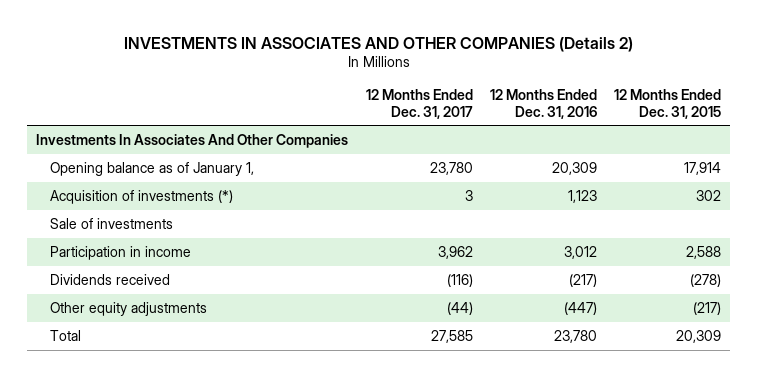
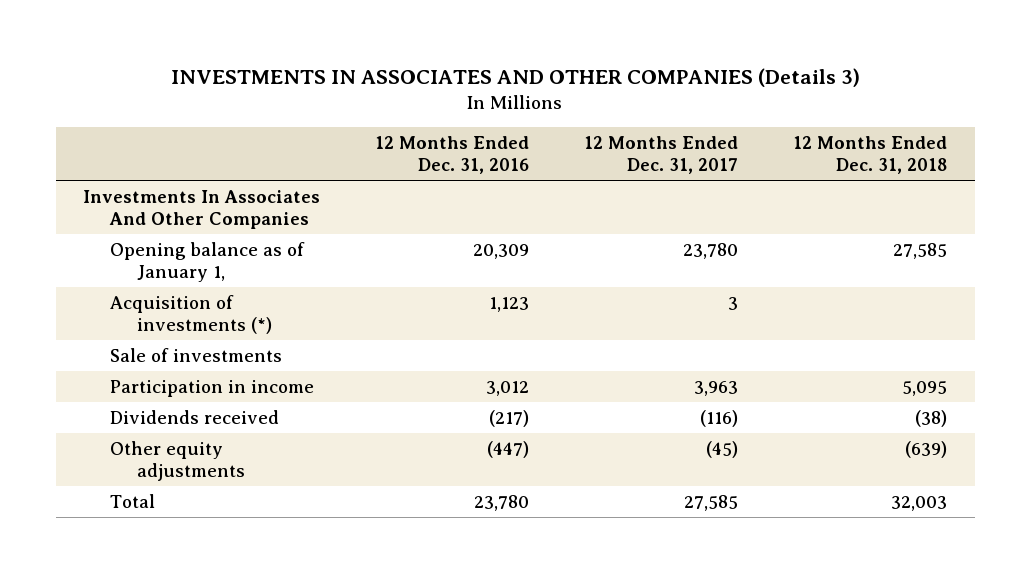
[123,36,633,52] INVESTMENTS IN ASSOCIATES AND OTHER COMPANIES (Details 2) -> [171,68,861,88] INVESTMENTS IN ASSOCIATES AND OTHER COMPANIES (Details 3)
[614,88,722,119] 12 Months Ended Dec. 31, 2015 -> none
none -> [793,136,948,175] 12 Months Ended Dec. 31, 2018
[437,245,473,259] 3,962 -> [694,380,739,396] 3,963
[446,301,473,315] (44) -> [706,440,739,458] (45)

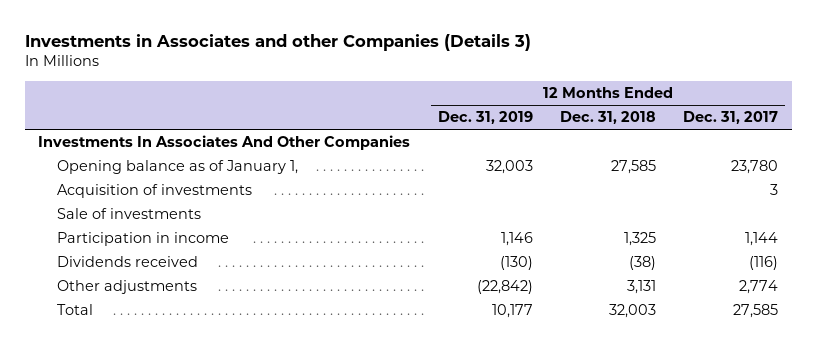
[171,68,861,88] INVESTMENTS IN ASSOCIATES AND OTHER COMPANIES (Details 3) -> [24,33,531,51] Investments in Associates and other Companies (Details 3)
[375,136,530,175] 12 Months Ended Dec. 31, 2016 -> none
none -> [437,111,533,125] Dec. 31, 2019
[110,294,273,334] Acquisition of investments (*) -> [57,184,253,199] Acquisition of investments
[694,380,739,396] 3,963 -> [745,232,779,247] 1,144
[902,380,948,396] 5,095 -> [624,232,657,247] 1,325
[110,440,246,481] Other equity adjustments -> [57,280,198,295] Other adjustments
[706,440,739,458] (45) -> [739,280,779,295] 2,774
[905,440,948,458] (639) -> [627,280,657,295] 3,131

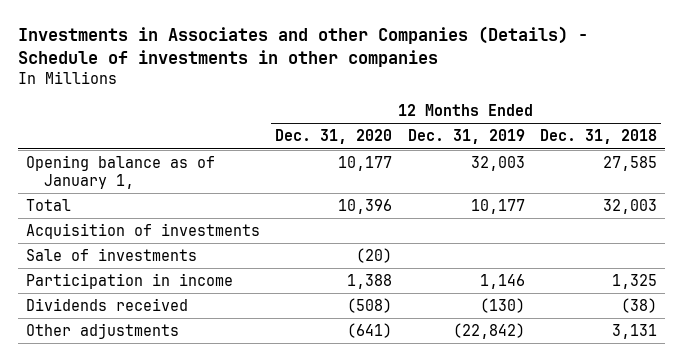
[24,33,531,51] Investments in Associates and other Companies (Details 3) -> [18,26,589,67] Investments in Associates and other Companies (Details) - Schedule of investments in other companies
[683,111,779,125] Dec. 31, 2017 -> none
none -> [275,129,393,145] Dec. 31, 2020
[38,135,411,151] Investments In Associates And Other Companies -> none
[57,304,94,316] Total -> [25,198,71,211] Total

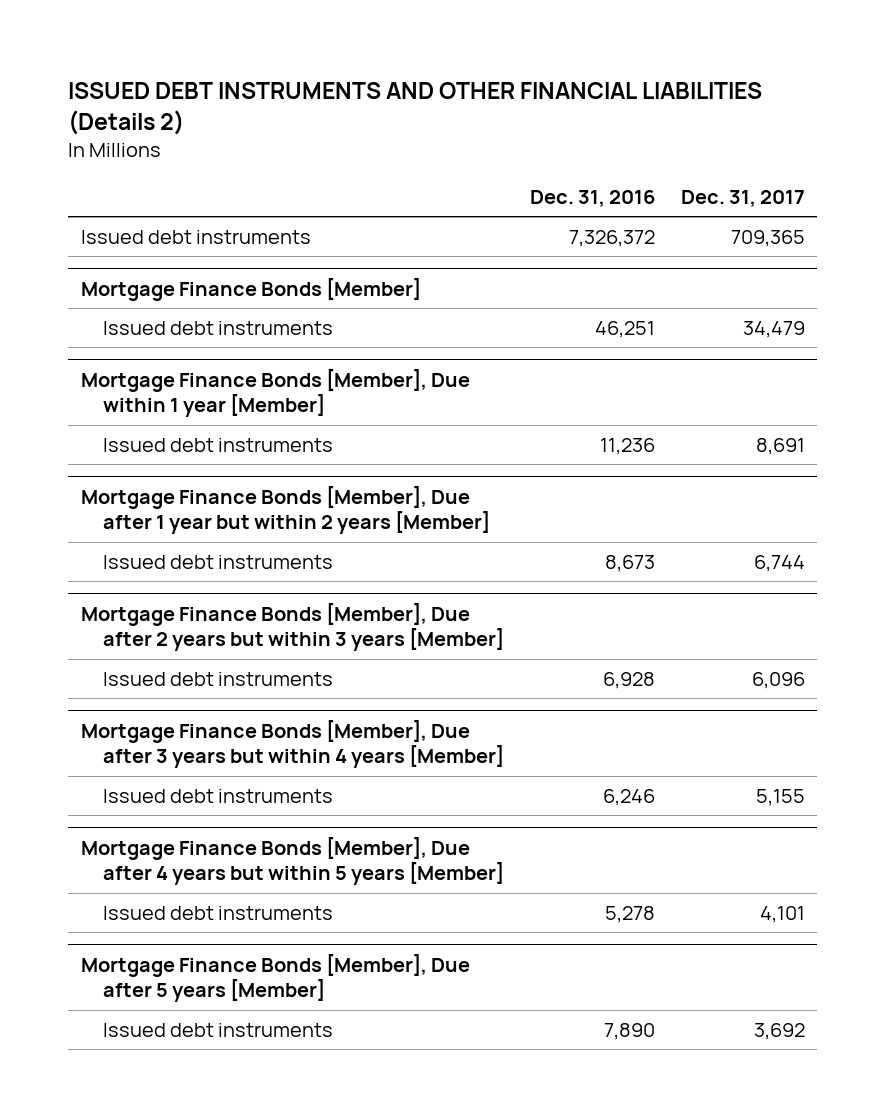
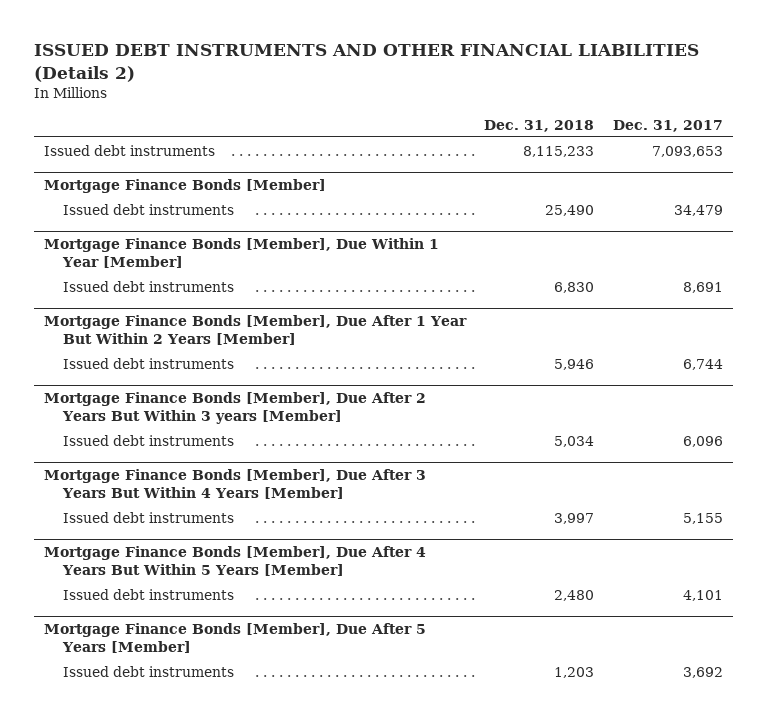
[529,190,655,208] Dec. 31, 2016 -> none
none -> [484,119,595,132] Dec. 31, 2018
[730,229,805,247] 709,365 -> [652,145,724,157] 7,093,653
[81,368,471,418] Mortgage Finance Bonds [Member], Due within 1 year [Member] -> [43,237,439,268] Mortgage Finance Bonds [Member], Due Within 1 Year [Member]
[81,485,490,535] Mortgage Finance Bonds [Member], Due after 1 year but within 2 years [Member] -> [43,314,467,345] Mortgage Finance Bonds [Member], Due After 1 Year But Within 2 Years [Member]
[81,602,504,652] Mortgage Finance Bonds [Member], Due after 2 years but within 3 years [Member] -> [43,391,426,424] Mortgage Finance Bonds [Member], Due After 2 Years But Within 3 years [Member]
[81,719,504,769] Mortgage Finance Bonds [Member], Due after 3 years but within 4 years [Member] -> [43,468,426,499] Mortgage Finance Bonds [Member], Due After 3 Years But Within 4 Years [Member]
[81,836,504,886] Mortgage Finance Bonds [Member], Due after 4 years but within 5 years [Member] -> [43,545,426,576] Mortgage Finance Bonds [Member], Due After 4 Years But Within 5 Years [Member]
[81,953,471,1003] Mortgage Finance Bonds [Member], Due after 5 years [Member] -> [43,622,426,653] Mortgage Finance Bonds [Member], Due After 5 Years [Member]

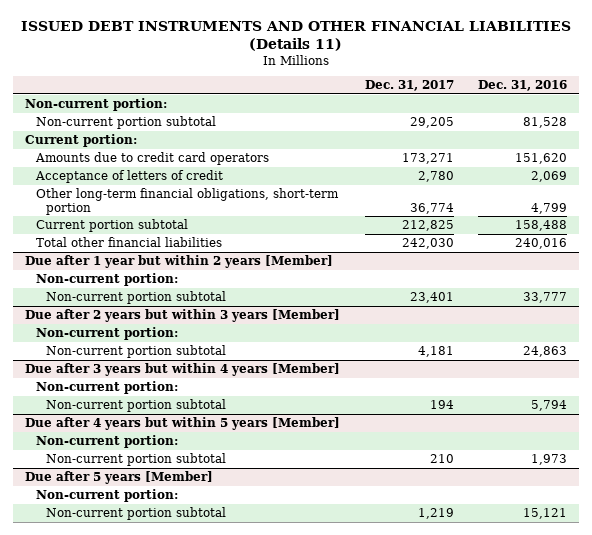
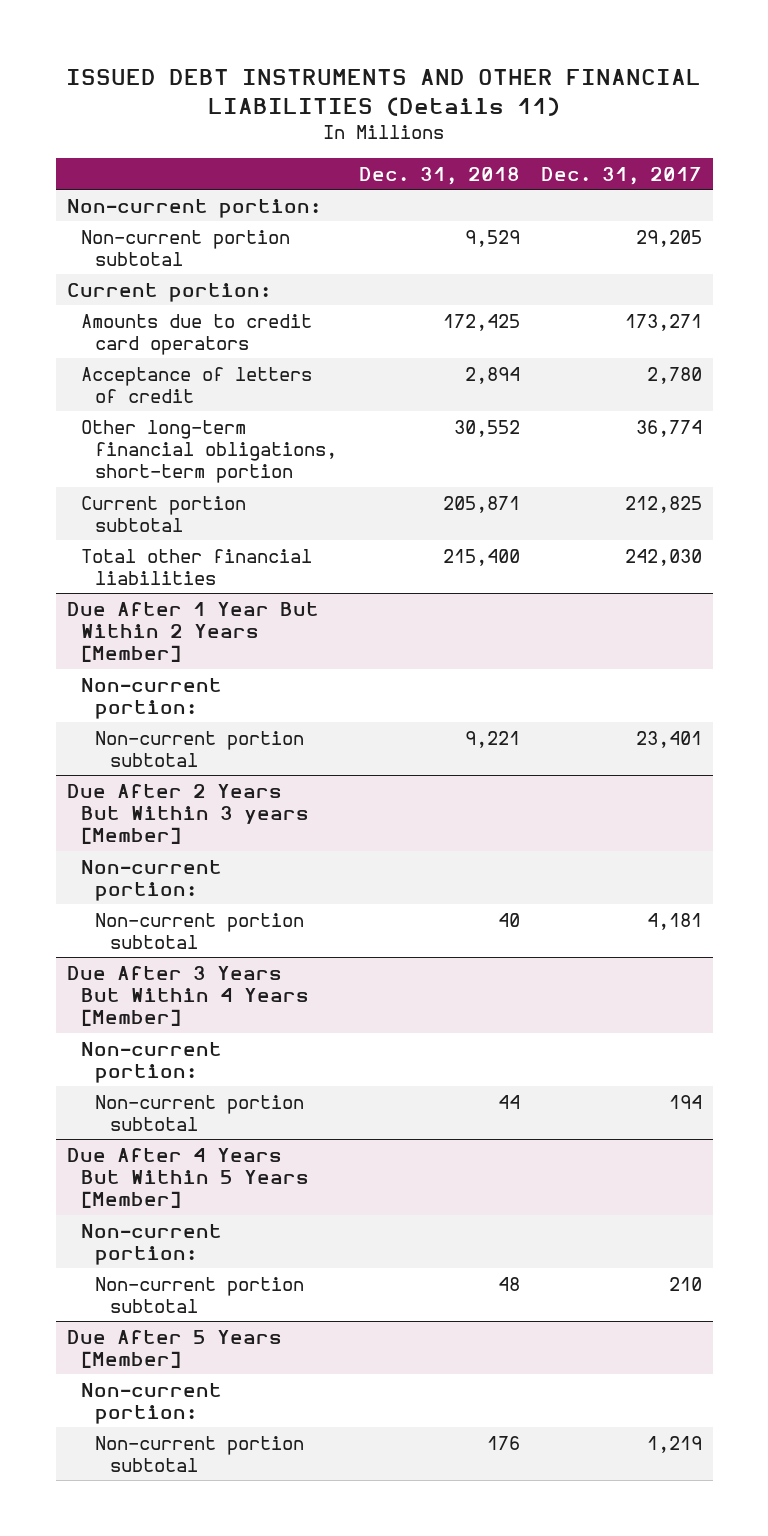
[478,80,568,92] Dec. 31, 2016 -> none
none -> [358,166,520,185] Dec. 31, 2018
[25,255,334,269] Due after 1 year but within 2 years [Member] -> [66,601,319,663] Due After 1 Year But Within 2 Years [Member]
[25,309,341,323] Due after 2 years but within 3 years [Member] -> [66,783,309,845] Due After 2 Years But Within 3 years [Member]
[25,363,341,377] Due after 3 years but within 4 years [Member] -> [66,965,309,1027] Due After 3 Years But Within 4 Years [Member]
[25,417,341,431] Due after 4 years but within 5 years [Member] -> [66,1147,309,1209] Due After 4 Years But Within 5 Years [Member]
[25,471,214,485] Due after 5 years [Member] -> [66,1329,282,1368] Due After 5 Years [Member]

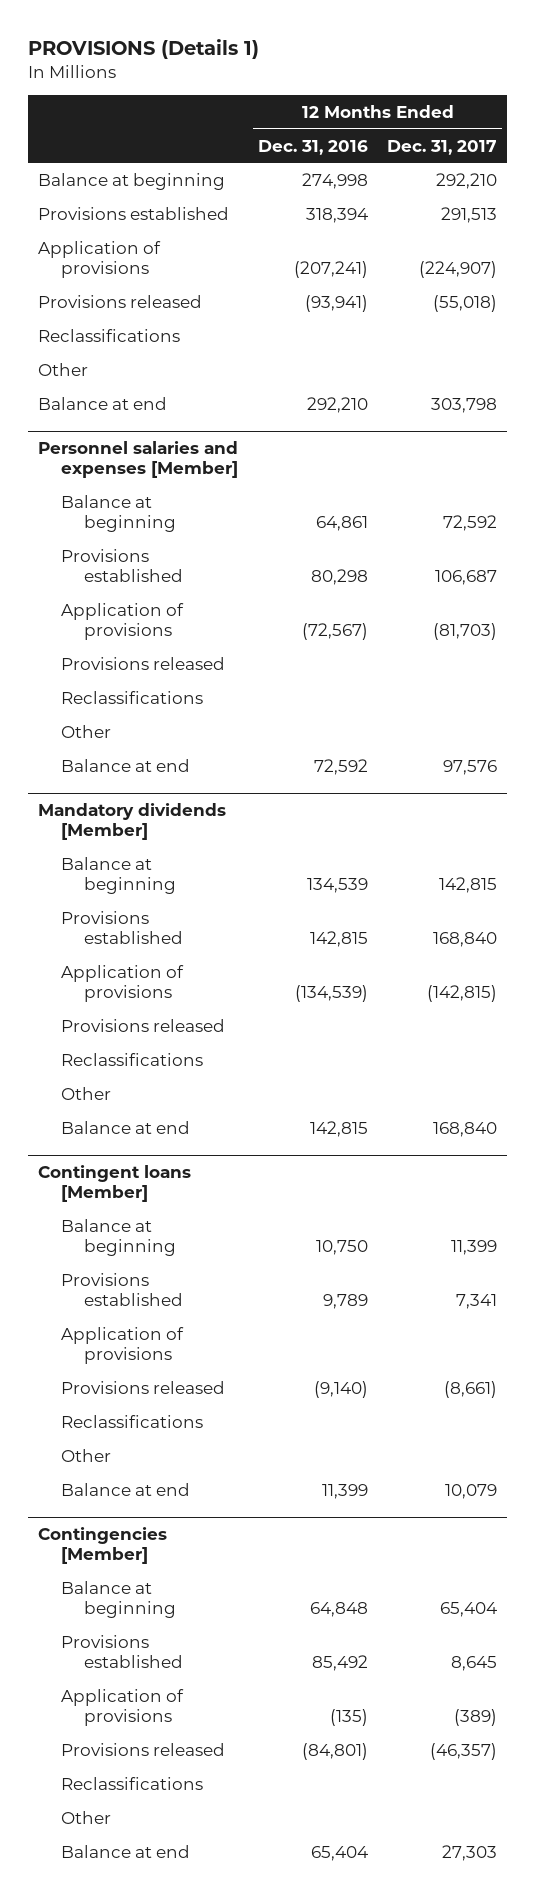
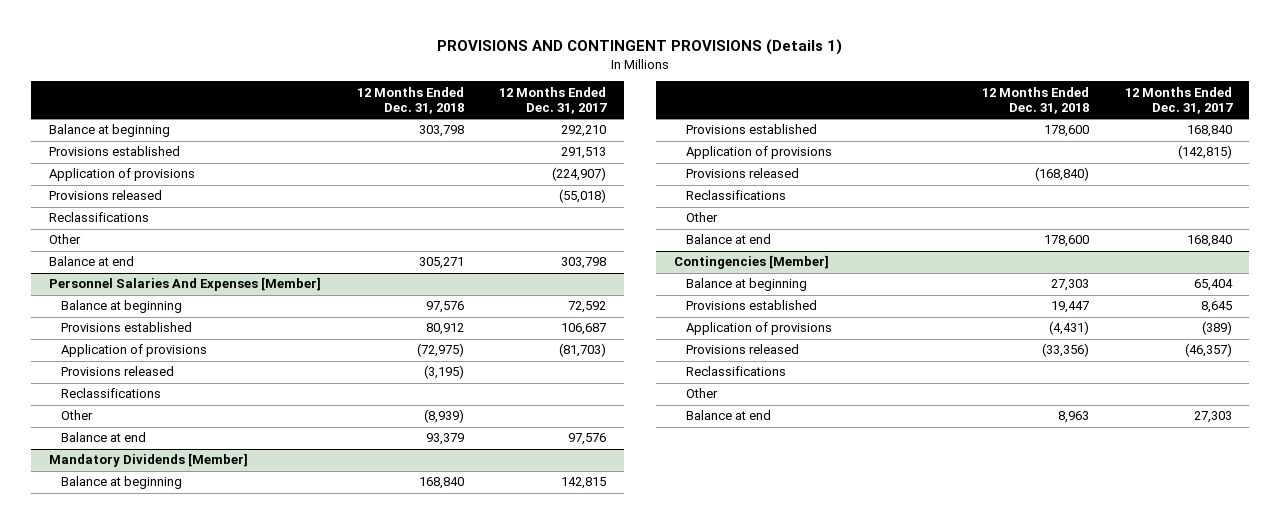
[28,38,260,59] PROVISIONS (Details 1) -> [437,39,843,56] PROVISIONS AND CONTINGENT PROVISIONS (Details 1)
[257,139,368,155] Dec. 31, 2016 -> none
none -> [356,86,464,115] 12 Months Ended Dec. 31, 2018
[37,440,238,479] Personnel salaries and expenses [Member] -> [49,277,322,292] Personnel Salaries And Expenses [Member]
[37,802,226,841] Mandatory dividends [Member] -> [49,453,249,468] Mandatory Dividends [Member]
[37,1164,191,1203] Contingent loans [Member] -> none
[60,1218,176,1257] Balance at beginning -> none
[60,1272,183,1307] Provisions established -> none
[60,1326,184,1365] Application of provisions -> none
[60,1380,225,1394] Provisions released -> none
[60,1414,203,1428] Reclassifications -> none
[60,1448,111,1462] Other -> none
[60,1482,190,1496] Balance at end -> none

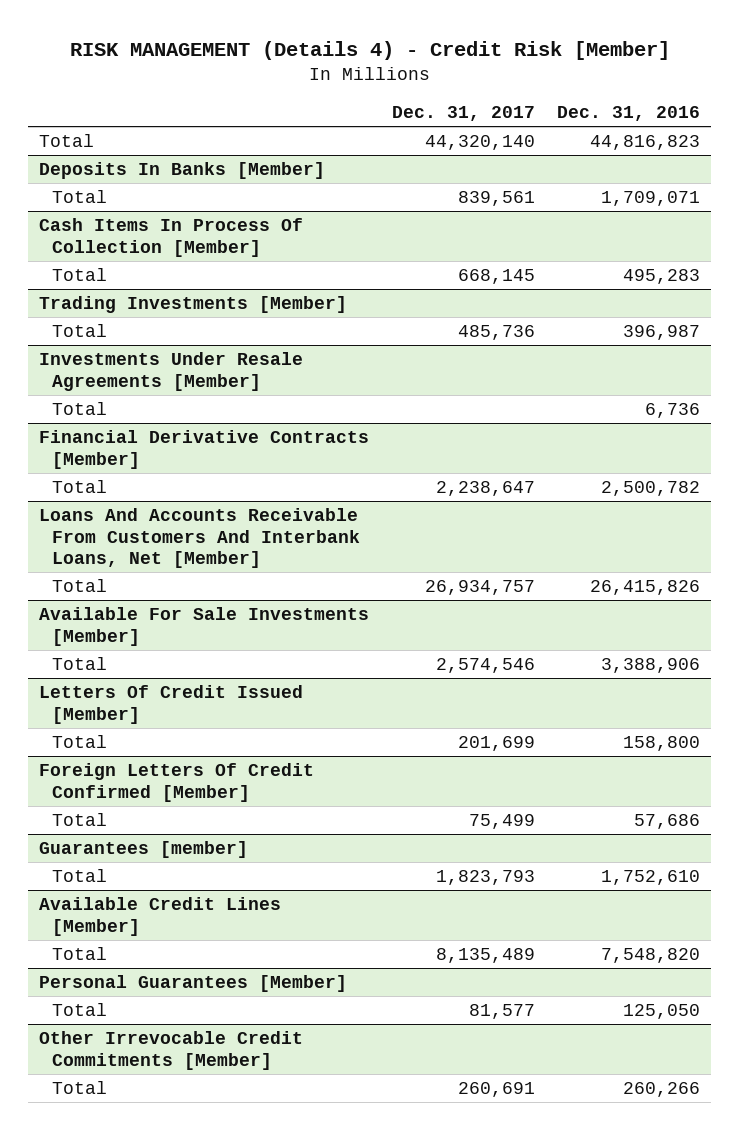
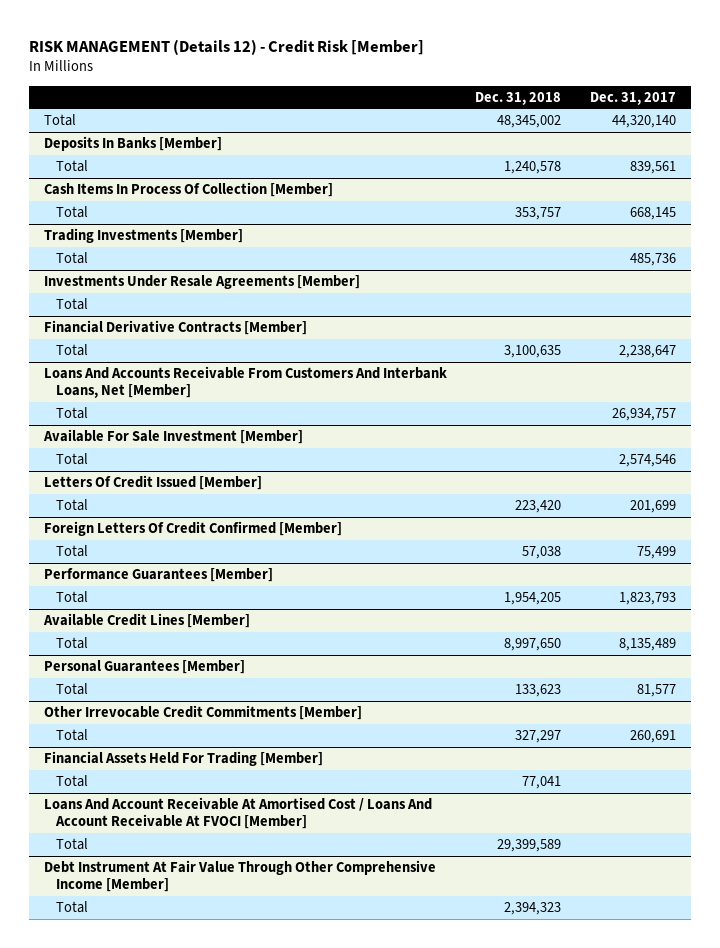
[69,40,670,60] RISK MANAGEMENT (Details 4) - Credit Risk [Member] -> [29,38,425,55] RISK MANAGEMENT (Details 12) - Credit Risk [Member]
[557,105,701,121] Dec. 31, 2016 -> none
none -> [475,91,562,105] Dec. 31, 2018
[39,607,370,646] Available For Sale Investments [Member] -> [42,429,303,445] Available For Sale Investment [Member]
[39,841,249,859] Guarantees [member] -> [43,568,273,583] Performance Guarantees [Member]
none -> [43,751,323,767] Financial Assets Held For Trading [Member]
none -> [55,775,88,788] Total
none -> [43,797,432,829] Loans And Account Receivable At Amortised Cost / Loans And Account Receivable At FVOCI [Member]
none -> [55,838,88,851] Total
none -> [43,860,436,892] Debt Instrument At Fair Value Through Other Comprehensive Income [Member]
none -> [55,901,88,914] Total

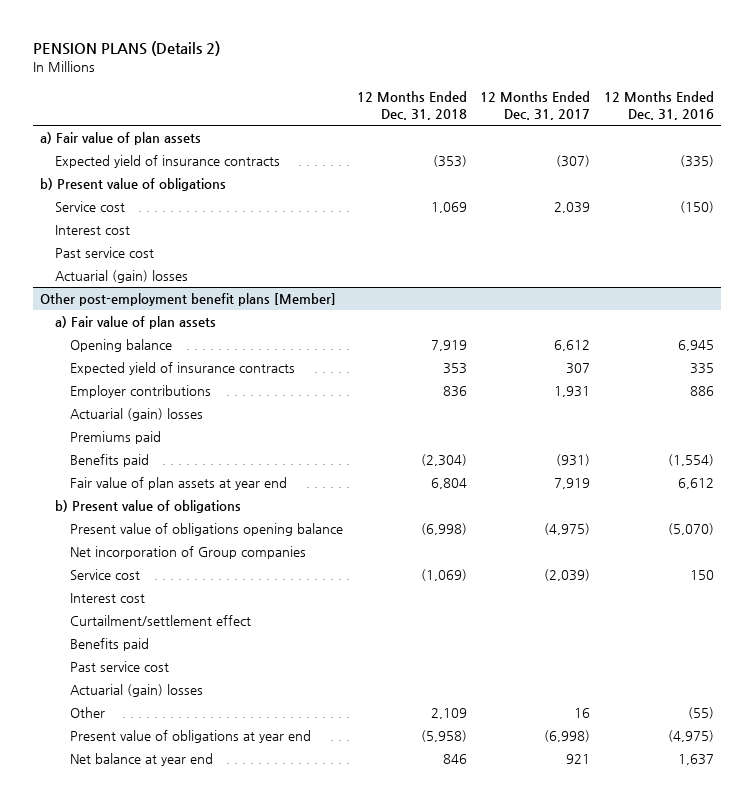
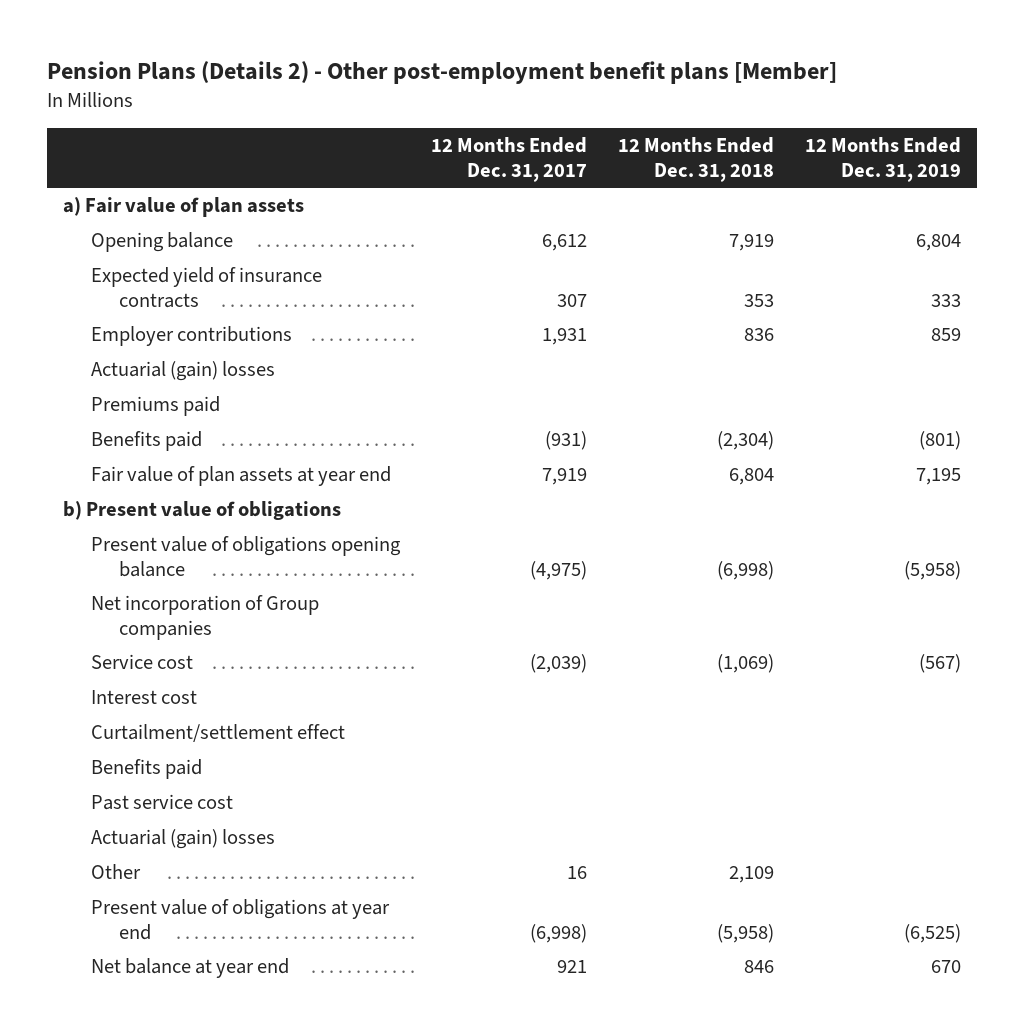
[32,41,220,57] PENSION PLANS (Details 2) -> [47,61,838,85] Pension Plans (Details 2) - Other post-employment benefit plans [Member]
[604,90,715,121] 12 Months Ended Dec. 31, 2016 -> none
none -> [804,137,961,182] 12 Months Ended Dec. 31, 2019
[54,155,280,169] Expected yield of insurance contracts -> none
[39,178,226,192] b) Present value of obligations -> none
[54,201,125,213] Service cost -> none
[54,225,130,236] Interest cost -> none
[54,247,154,259] Past service cost -> none
[54,270,188,284] Actuarial (gain) losses -> none
[39,293,336,307] Other post-employment benefit plans [Member] -> none
[54,316,216,330] a) Fair value of plan assets -> none

